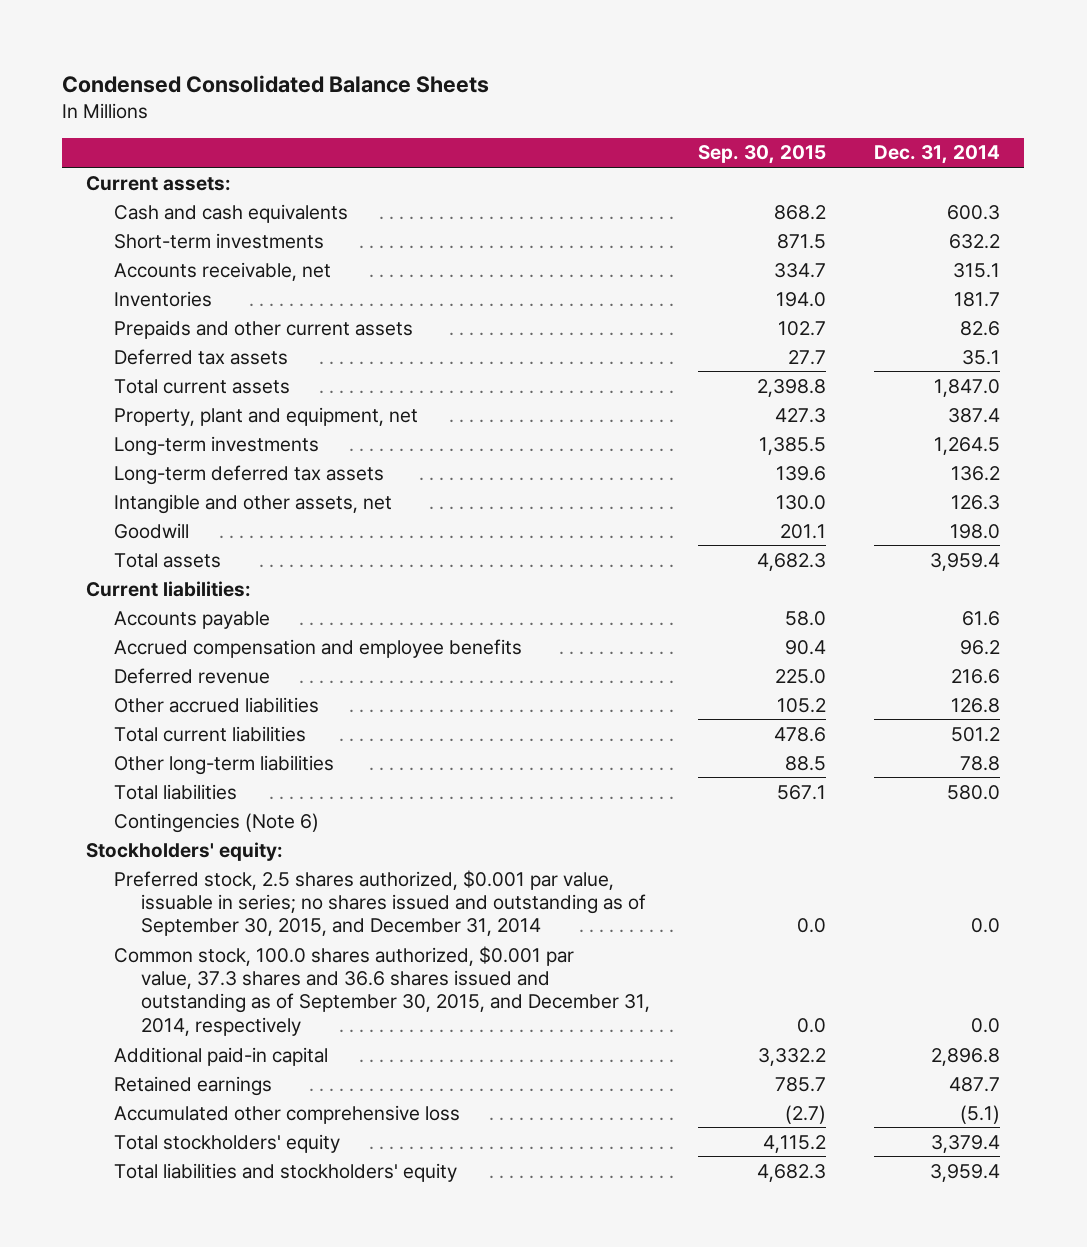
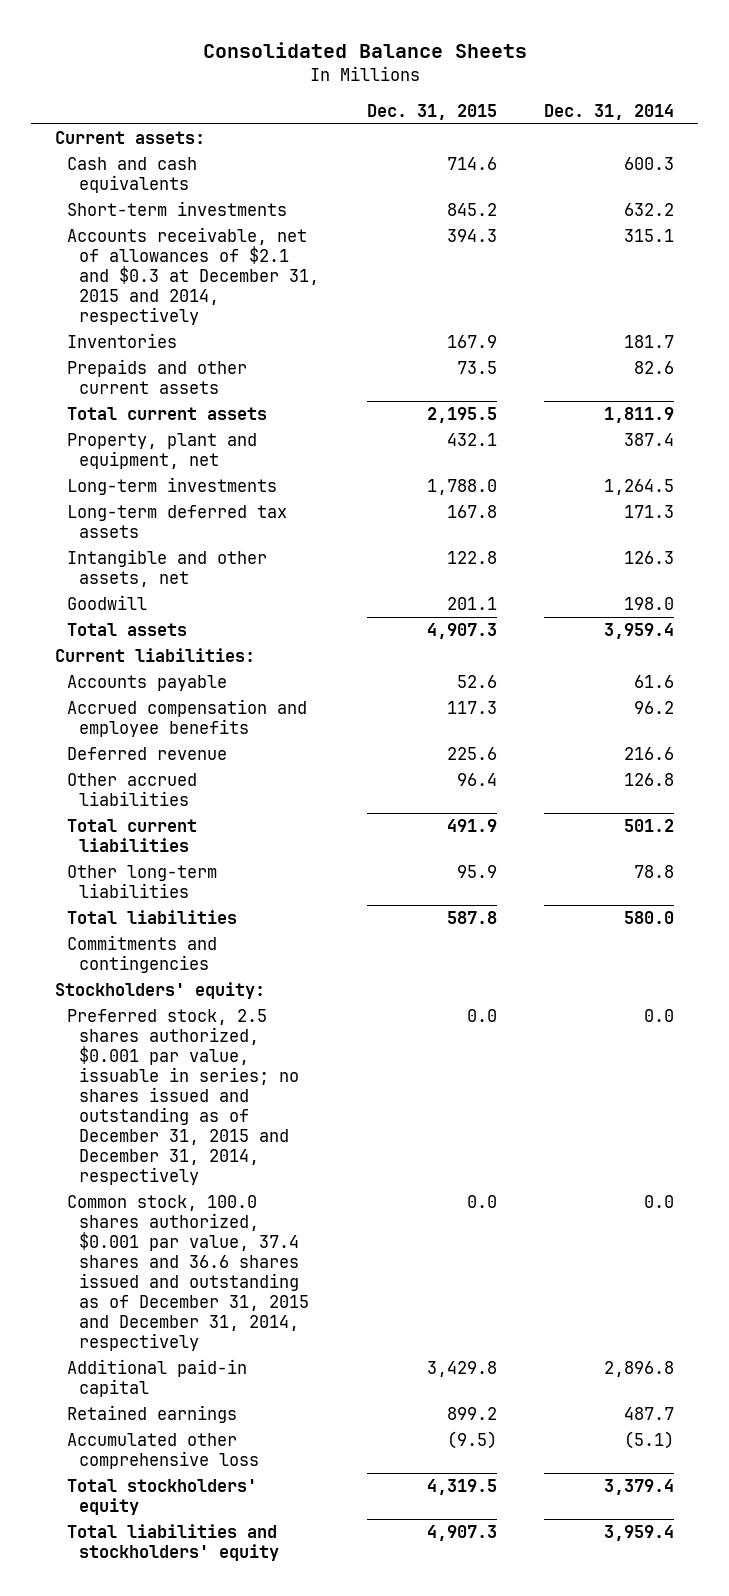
[62,75,490,94] Condensed Consolidated Balance Sheets -> [202,41,527,58] Consolidated Balance Sheets
[698,145,827,165] Sep. 30, 2015 -> none
none -> [366,104,497,121] Dec. 31, 2015
[113,261,331,281] Accounts receivable, net -> [67,227,320,326] Accounts receivable, net of allowances of $2.1 and $0.3 at December 31, 2015 and 2014, respectively
[113,348,288,365] Deferred tax assets -> none
[934,378,1001,397] 1,847.0 -> [604,407,675,424] 1,811.9
[951,465,1001,481] 136.2 -> [624,505,675,519] 171.3
[113,812,319,833] Contingencies (Note 6) -> [67,935,218,974] Commitments and contingencies
[113,869,647,937] Preferred stock, 2.5 shares authorized, $0.001 par value, issuable in series; no shares issued and outstanding as of September 30, 2015, and December 31, 2014 -> [67,1009,300,1186] Preferred stock, 2.5 shares authorized, $0.001 par value, issuable in series; no shares issued and outstanding as of December 31, 2015 and December 31, 2014, respectively
[113,945,651,1036] Common stock, 100.0 shares authorized, $0.001 par value, 37.3 shares and 36.6 shares issued and outstanding as of September 30, 2015, and December 31, 2014, respectively -> [67,1195,310,1352] Common stock, 100.0 shares authorized, $0.001 par value, 37.4 shares and 36.6 shares issued and outstanding as of December 31, 2015 and December 31, 2014, respectively

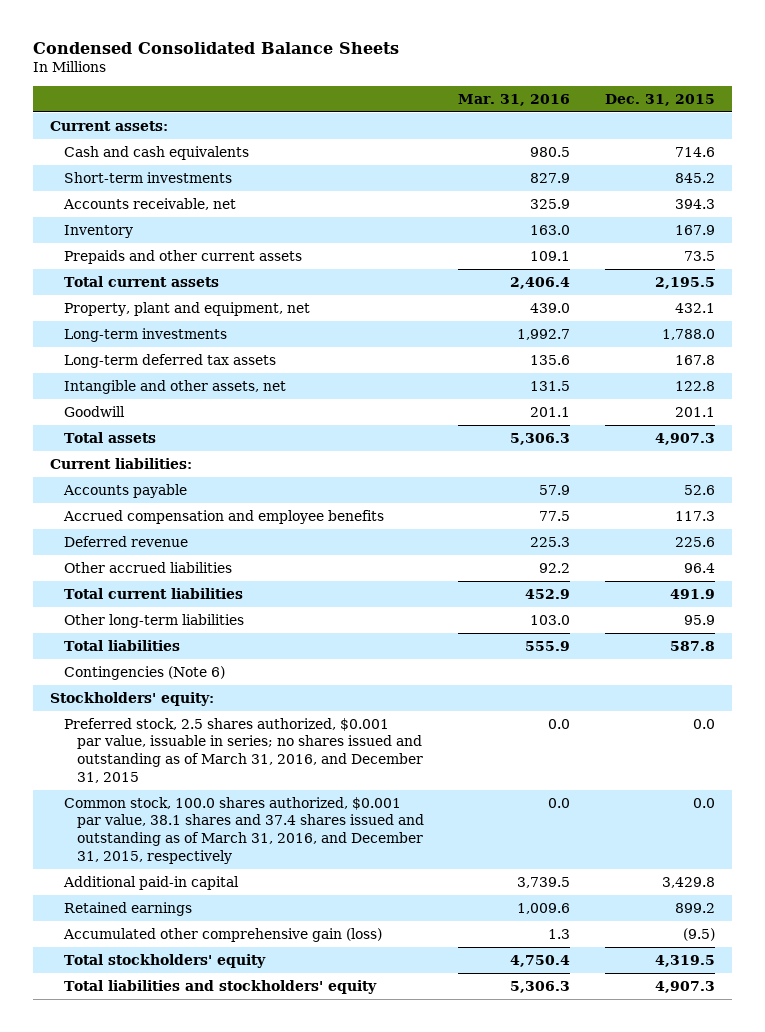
[202,41,527,58] Consolidated Balance Sheets -> [32,42,399,55] Condensed Consolidated Balance Sheets
[544,104,675,121] Dec. 31, 2014 -> none
none -> [458,93,571,106] Mar. 31, 2016
[67,227,320,326] Accounts receivable, net of allowances of $2.1 and $0.3 at December 31, 2015 and 2014, respectively -> [62,197,236,210] Accounts receivable, net
[67,333,178,349] Inventories -> [63,224,133,238] Inventory
[67,935,218,974] Commitments and contingencies -> [63,665,225,680] Contingencies (Note 6)
[67,1009,300,1186] Preferred stock, 2.5 shares authorized, $0.001 par value, issuable in series; no shares issued and outstanding as of December 31, 2015 and December 31, 2014, respectively -> [63,717,424,783] Preferred stock, 2.5 shares authorized, $0.001 par value, issuable in series; no shares issued and outstanding as of March 31, 2016, and December 31, 2015
[67,1195,310,1352] Common stock, 100.0 shares authorized, $0.001 par value, 37.4 shares and 36.6 shares issued and outstanding as of December 31, 2015 and December 31, 2014, respectively -> [63,796,425,864] Common stock, 100.0 shares authorized, $0.001 par value, 38.1 shares and 37.4 shares issued and outstanding as of March 31, 2016, and December 31, 2015, respectively
[67,1433,260,1470] Accumulated other comprehensive loss -> [62,927,382,942] Accumulated other comprehensive gain (loss)

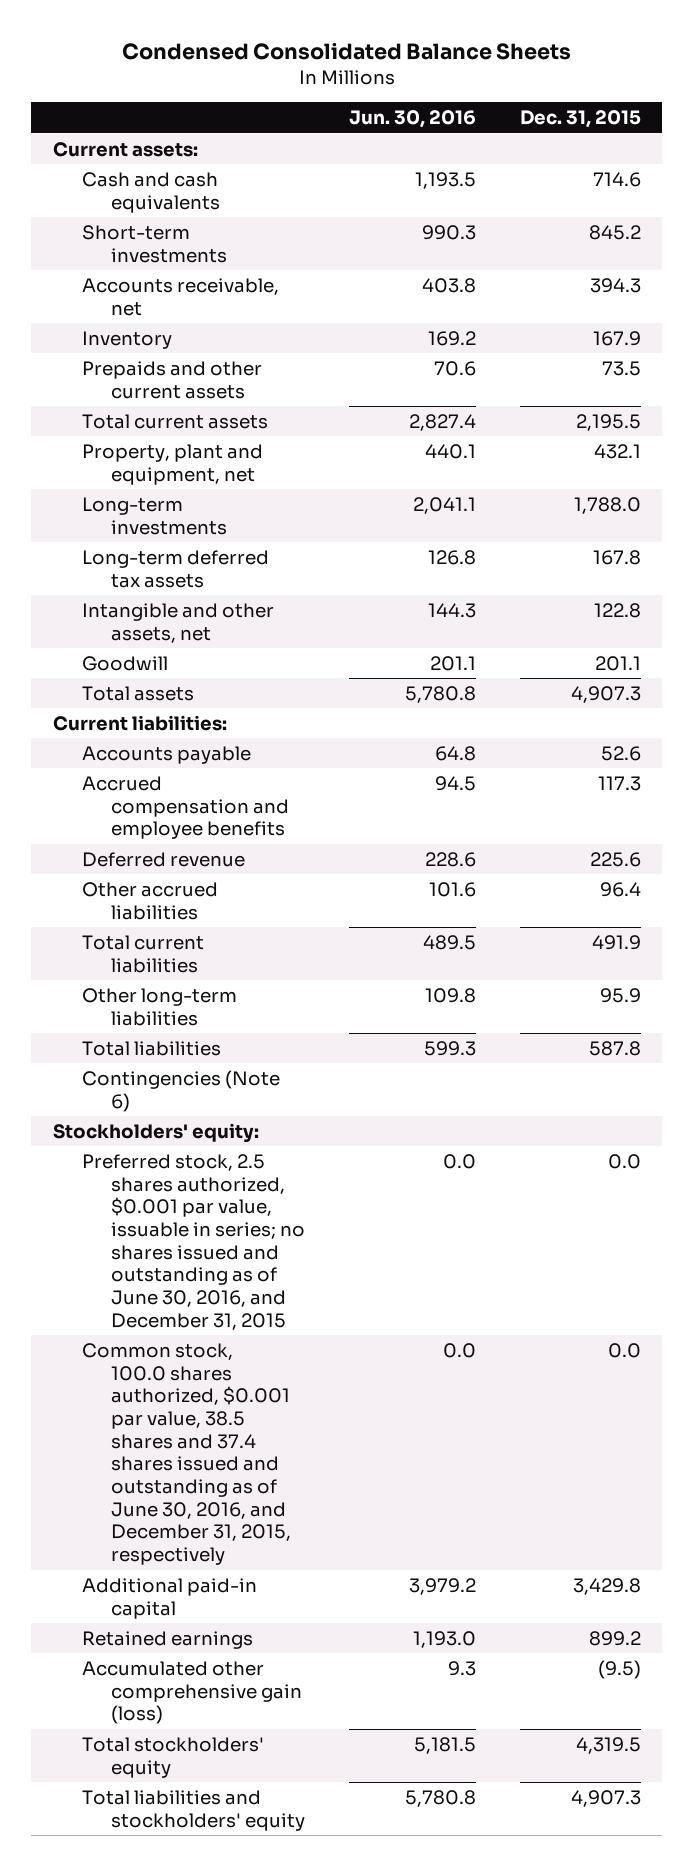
[458,93,571,106] Mar. 31, 2016 -> none
none -> [348,110,476,129] Jun. 30, 2016
[63,717,424,783] Preferred stock, 2.5 shares authorized, $0.001 par value, issuable in series; no shares issued and outstanding as of March 31, 2016, and December 31, 2015 -> [81,1153,306,1330] Preferred stock, 2.5 shares authorized, $0.001 par value, issuable in series; no shares issued and outstanding as of June 30, 2016, and December 31, 2015
[63,796,425,864] Common stock, 100.0 shares authorized, $0.001 par value, 38.1 shares and 37.4 shares issued and outstanding as of March 31, 2016, and December 31, 2015, respectively -> [81,1342,292,1566] Common stock, 100.0 shares authorized, $0.001 par value, 38.5 shares and 37.4 shares issued and outstanding as of June 30, 2016, and December 31, 2015, respectively

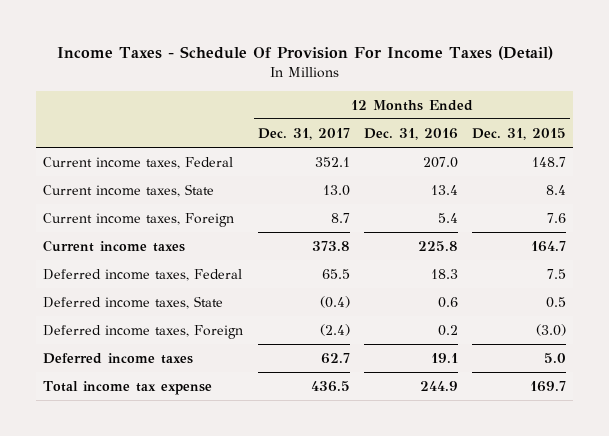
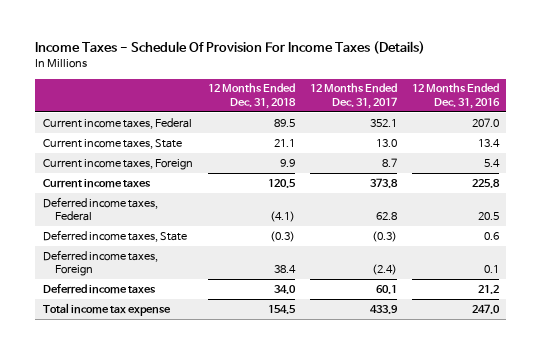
[56,45,553,60] Income Taxes - Schedule Of Provision For Income Taxes (Detail) -> [35,41,426,55] Income Taxes - Schedule Of Provision For Income Taxes (Details)
[472,128,567,141] Dec. 31, 2015 -> none
none -> [207,83,296,109] 12 Months Ended Dec. 31, 2018
[321,269,350,280] 65.5 -> [375,212,397,221] 62.8
[430,269,458,280] 18.3 -> [477,212,499,221] 20.5
[319,296,350,309] (0.4) -> [371,230,397,242] (0.3)
[437,325,458,337] 0.2 -> [483,265,499,274] 0.1
[320,353,350,365] 62.7 -> [375,284,397,294] 60.1
[430,353,458,364] 19.1 -> [477,284,499,294] 21.2
[310,381,350,393] 436.5 -> [369,304,398,314] 433.9
[419,381,458,392] 244.9 -> [471,303,500,314] 247.0

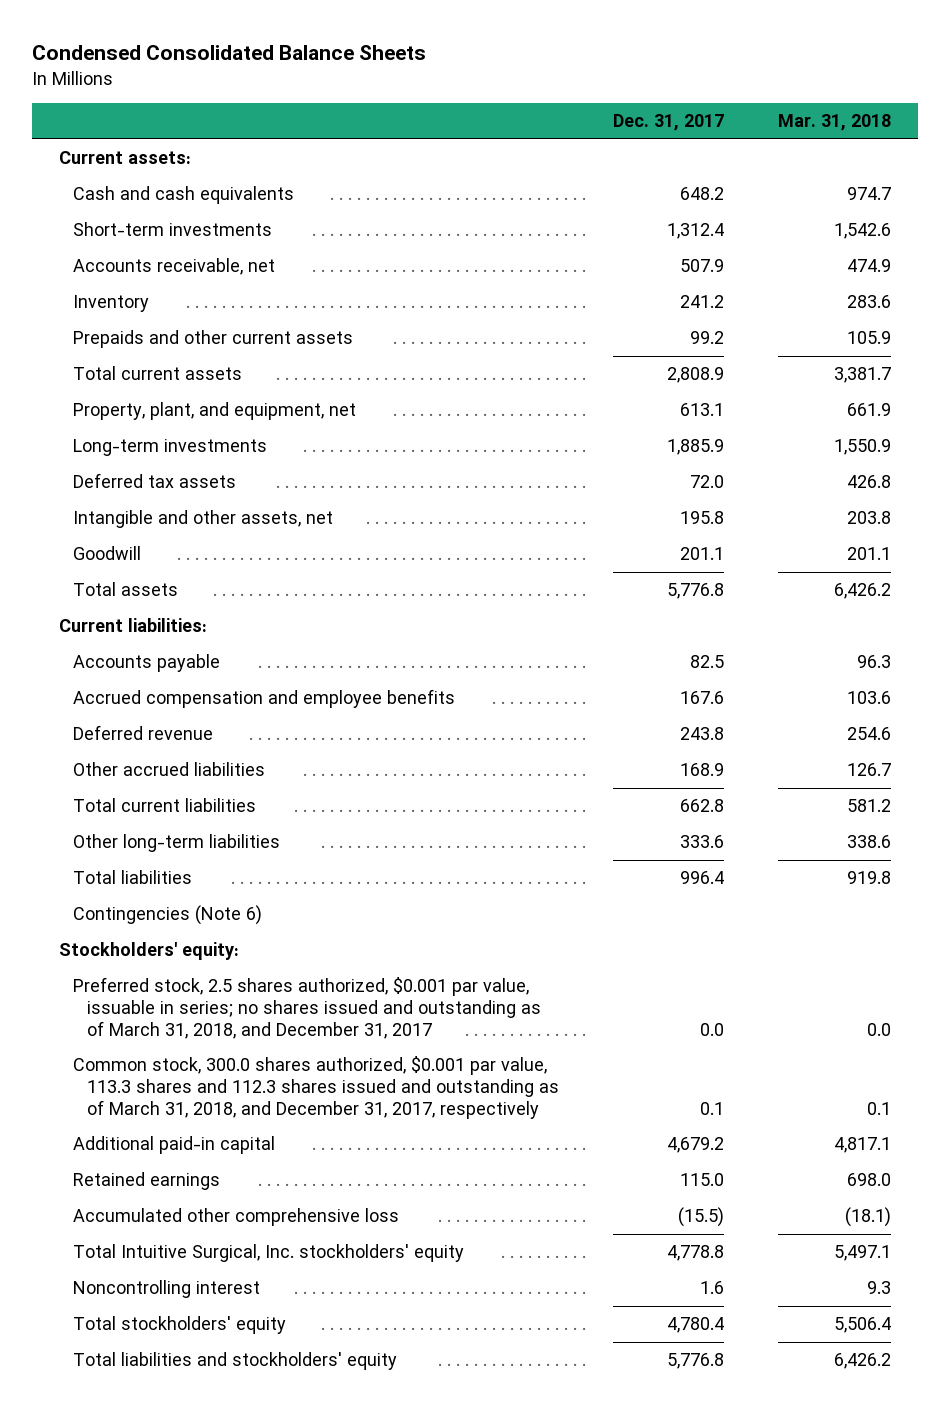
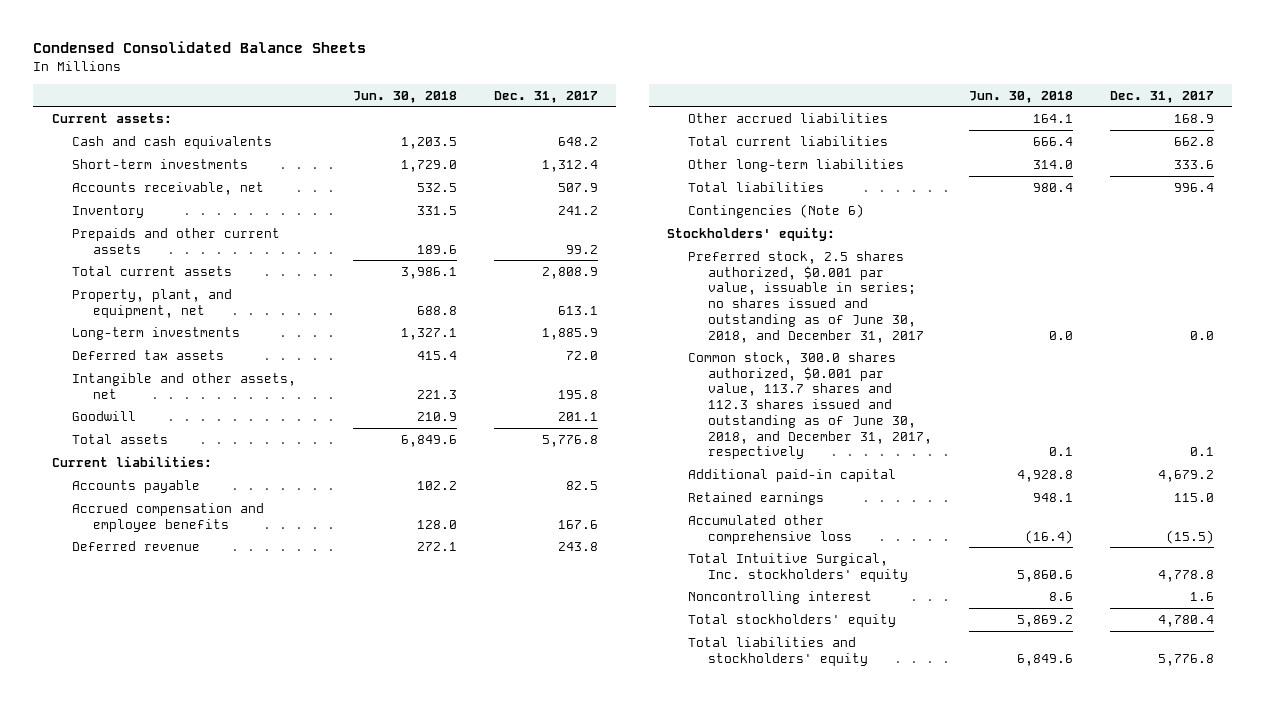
[777,114,891,132] Mar. 31, 2018 -> none
none -> [353,90,458,103] Jun. 30, 2018
[72,977,541,1039] Preferred stock, 2.5 shares authorized, $0.001 par value, issuable in series; no shares issued and outstanding as of March 31, 2018, and December 31, 2017 -> [687,250,925,343] Preferred stock, 2.5 shares authorized, $0.001 par value, issuable in series; no shares issued and outstanding as of June 30, 2018, and December 31, 2017
[72,1056,559,1119] Common stock, 300.0 shares authorized, $0.001 par value, 113.3 shares and 112.3 shares issued and outstanding as of March 31, 2018, and December 31, 2017, respectively -> [687,351,933,460] Common stock, 300.0 shares authorized, $0.001 par value, 113.7 shares and 112.3 shares issued and outstanding as of June 30, 2018, and December 31, 2017, respectively

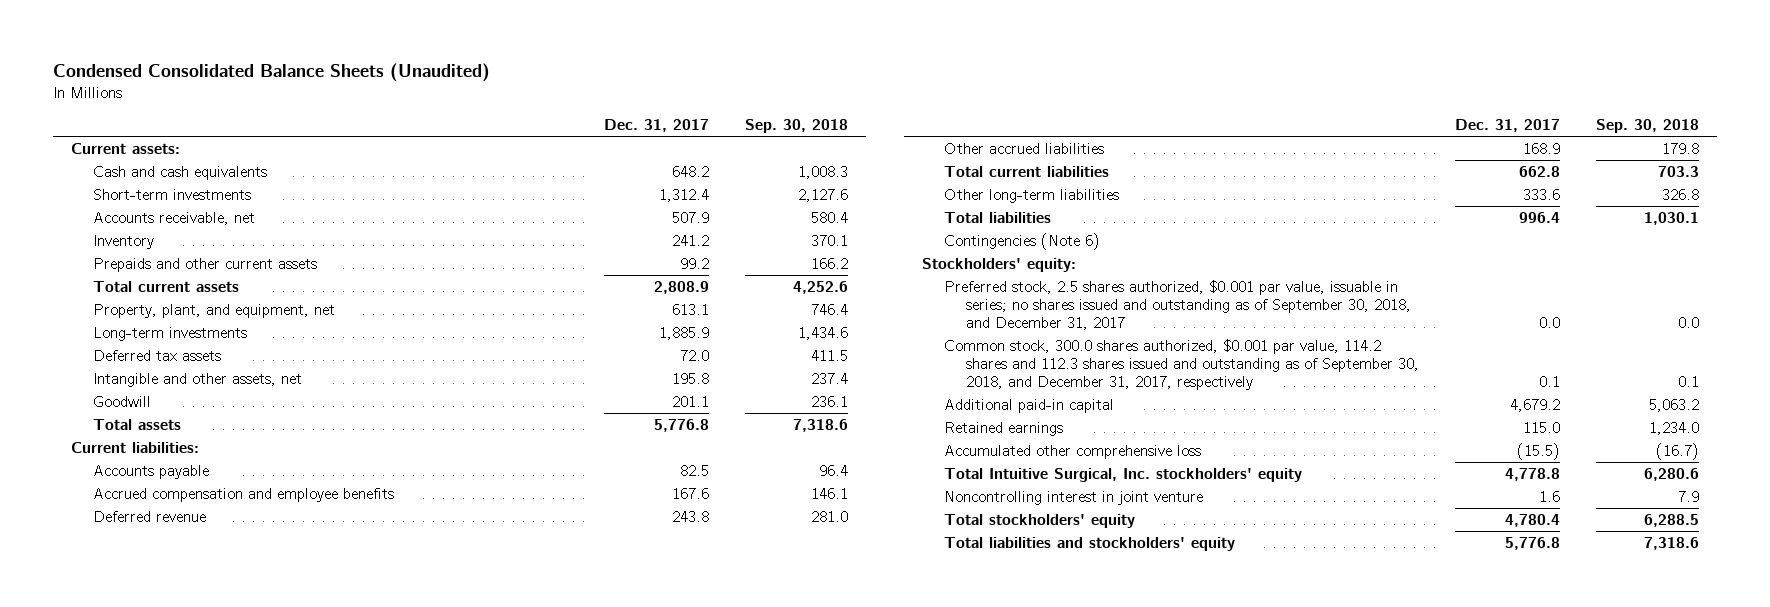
[33,41,367,54] Condensed Consolidated Balance Sheets -> [53,63,491,83] Condensed Consolidated Balance Sheets (Unaudited)
[353,90,458,103] Jun. 30, 2018 -> none
none -> [744,119,848,134] Sep. 30, 2018
[687,250,925,343] Preferred stock, 2.5 shares authorized, $0.001 par value, issuable in series; no shares issued and outstanding as of June 30, 2018, and December 31, 2017 -> [944,279,1412,331] Preferred stock, 2.5 shares authorized, $0.001 par value, issuable in series; no shares issued and outstanding as of September 30, 2018, and December 31, 2017
[687,351,933,460] Common stock, 300.0 shares authorized, $0.001 par value, 113.7 shares and 112.3 shares issued and outstanding as of June 30, 2018, and December 31, 2017, respectively -> [944,338,1420,391] Common stock, 300.0 shares authorized, $0.001 par value, 114.2 shares and 112.3 shares issued and outstanding as of September 30, 2018, and December 31, 2017, respectively
[687,590,872,604] Noncontrolling interest -> [944,490,1204,505] Noncontrolling interest in joint venture

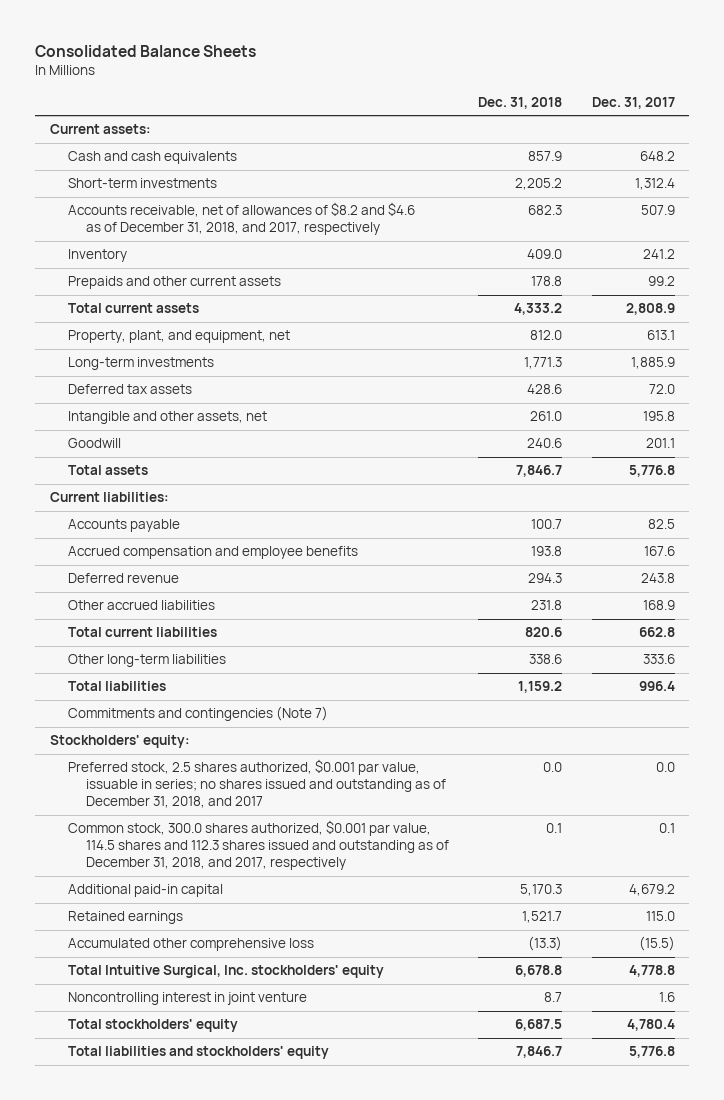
[53,63,491,83] Condensed Consolidated Balance Sheets (Unaudited) -> [35,44,257,57] Consolidated Balance Sheets
[744,119,848,134] Sep. 30, 2018 -> none
none -> [478,97,563,110] Dec. 31, 2018
[93,211,256,225] Accounts receivable, net -> [68,202,416,236] Accounts receivable, net of allowances of $8.2 and $4.6 as of December 31, 2018, and 2017, respectively
[944,232,1101,250] Contingencies (Note 6) -> [68,706,329,722] Commitments and contingencies (Note 7)
[944,279,1412,331] Preferred stock, 2.5 shares authorized, $0.001 par value, issuable in series; no shares issued and outstanding as of September 30, 2018, and December 31, 2017 -> [68,759,447,809] Preferred stock, 2.5 shares authorized, $0.001 par value, issuable in series; no shares issued and outstanding as of December 31, 2018, and 2017
[944,338,1420,391] Common stock, 300.0 shares authorized, $0.001 par value, 114.2 shares and 112.3 shares issued and outstanding as of September 30, 2018, and December 31, 2017, respectively -> [68,820,450,871] Common stock, 300.0 shares authorized, $0.001 par value, 114.5 shares and 112.3 shares issued and outstanding as of December 31, 2018, and 2017, respectively

